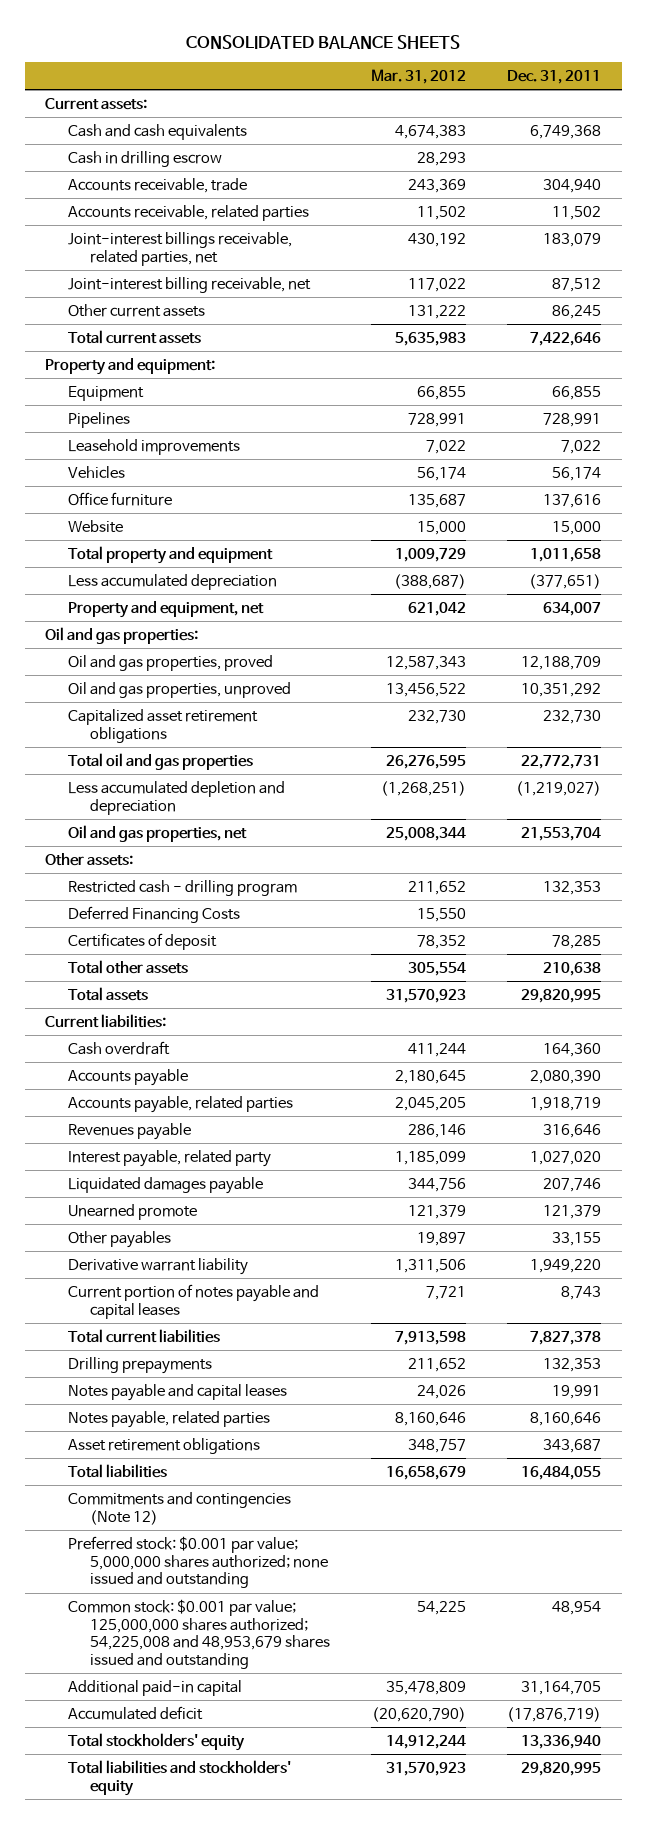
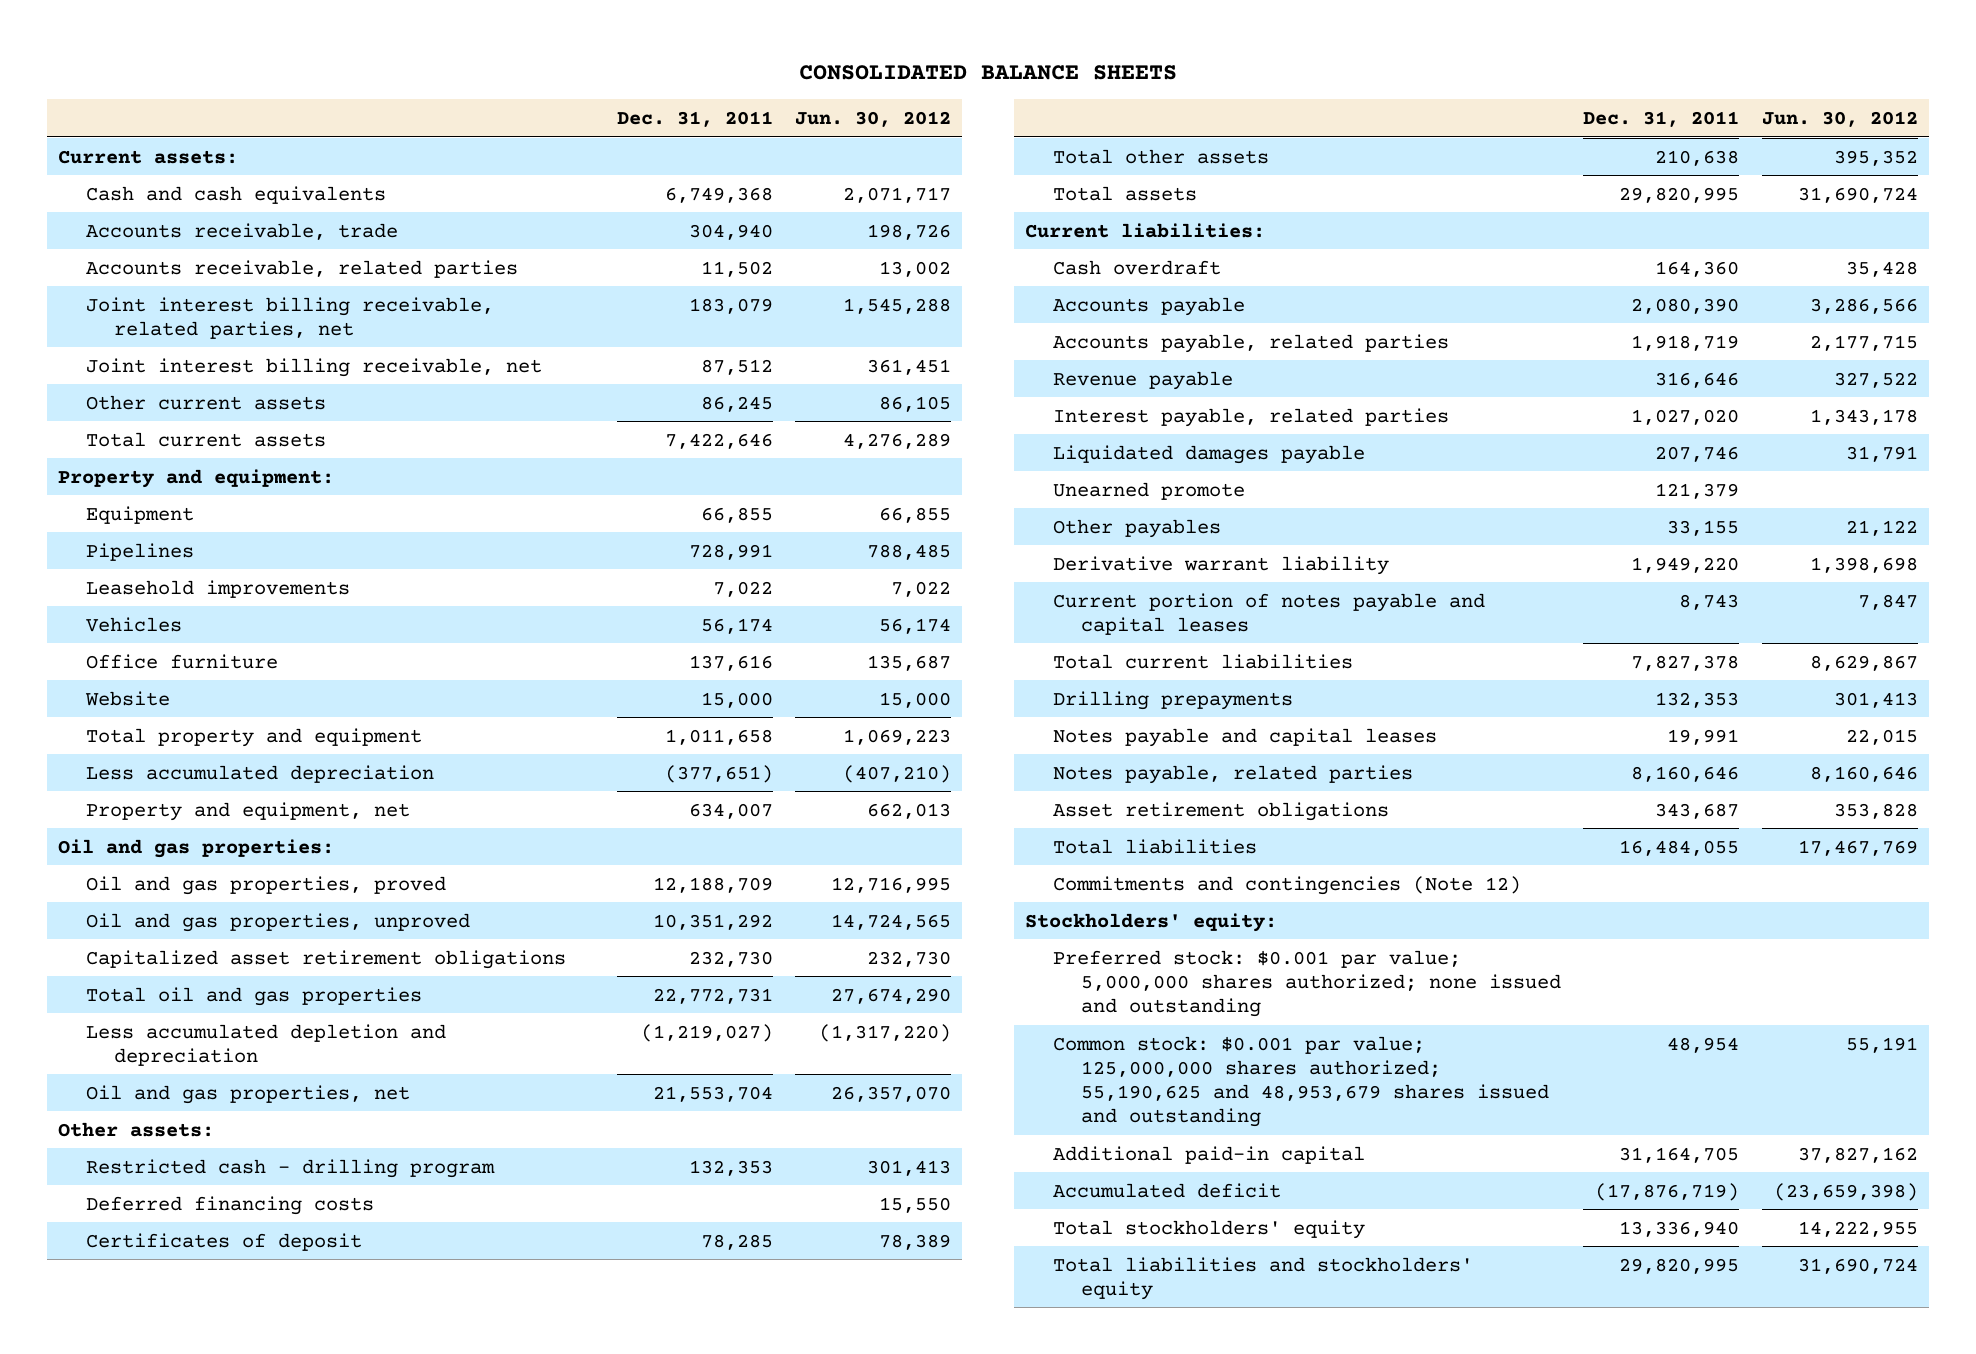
[371,69,467,85] Mar. 31, 2012 -> none
none -> [795,110,952,127] Jun. 30, 2012
[67,150,222,167] Cash in drilling escrow -> none
[67,231,292,266] Joint-interest billings receivable, related parties, net -> [86,296,495,339] Joint interest billing receivable, related parties, net
[67,276,311,293] Joint-interest billing receivable, net -> [86,357,543,377] Joint interest billing receivable, net
[67,905,240,923] Deferred Financing Costs -> [86,1195,375,1215] Deferred financing costs
[67,1122,191,1140] Revenues payable -> [1052,370,1233,390] Revenue payable
[67,1149,271,1167] Interest payable, related party -> [1052,407,1449,427] Interest payable, related parties
none -> [1025,912,1278,932] Stockholders' equity:
[67,1598,331,1670] Common stock: $0.001 par value; 125,000,000 shares authorized; 54,225,008 and 48,953,679 shares issued and outstanding -> [1052,1035,1549,1128] Common stock: $0.001 par value; 125,000,000 shares authorized; 55,190,625 and 48,953,679 shares issued and outstanding

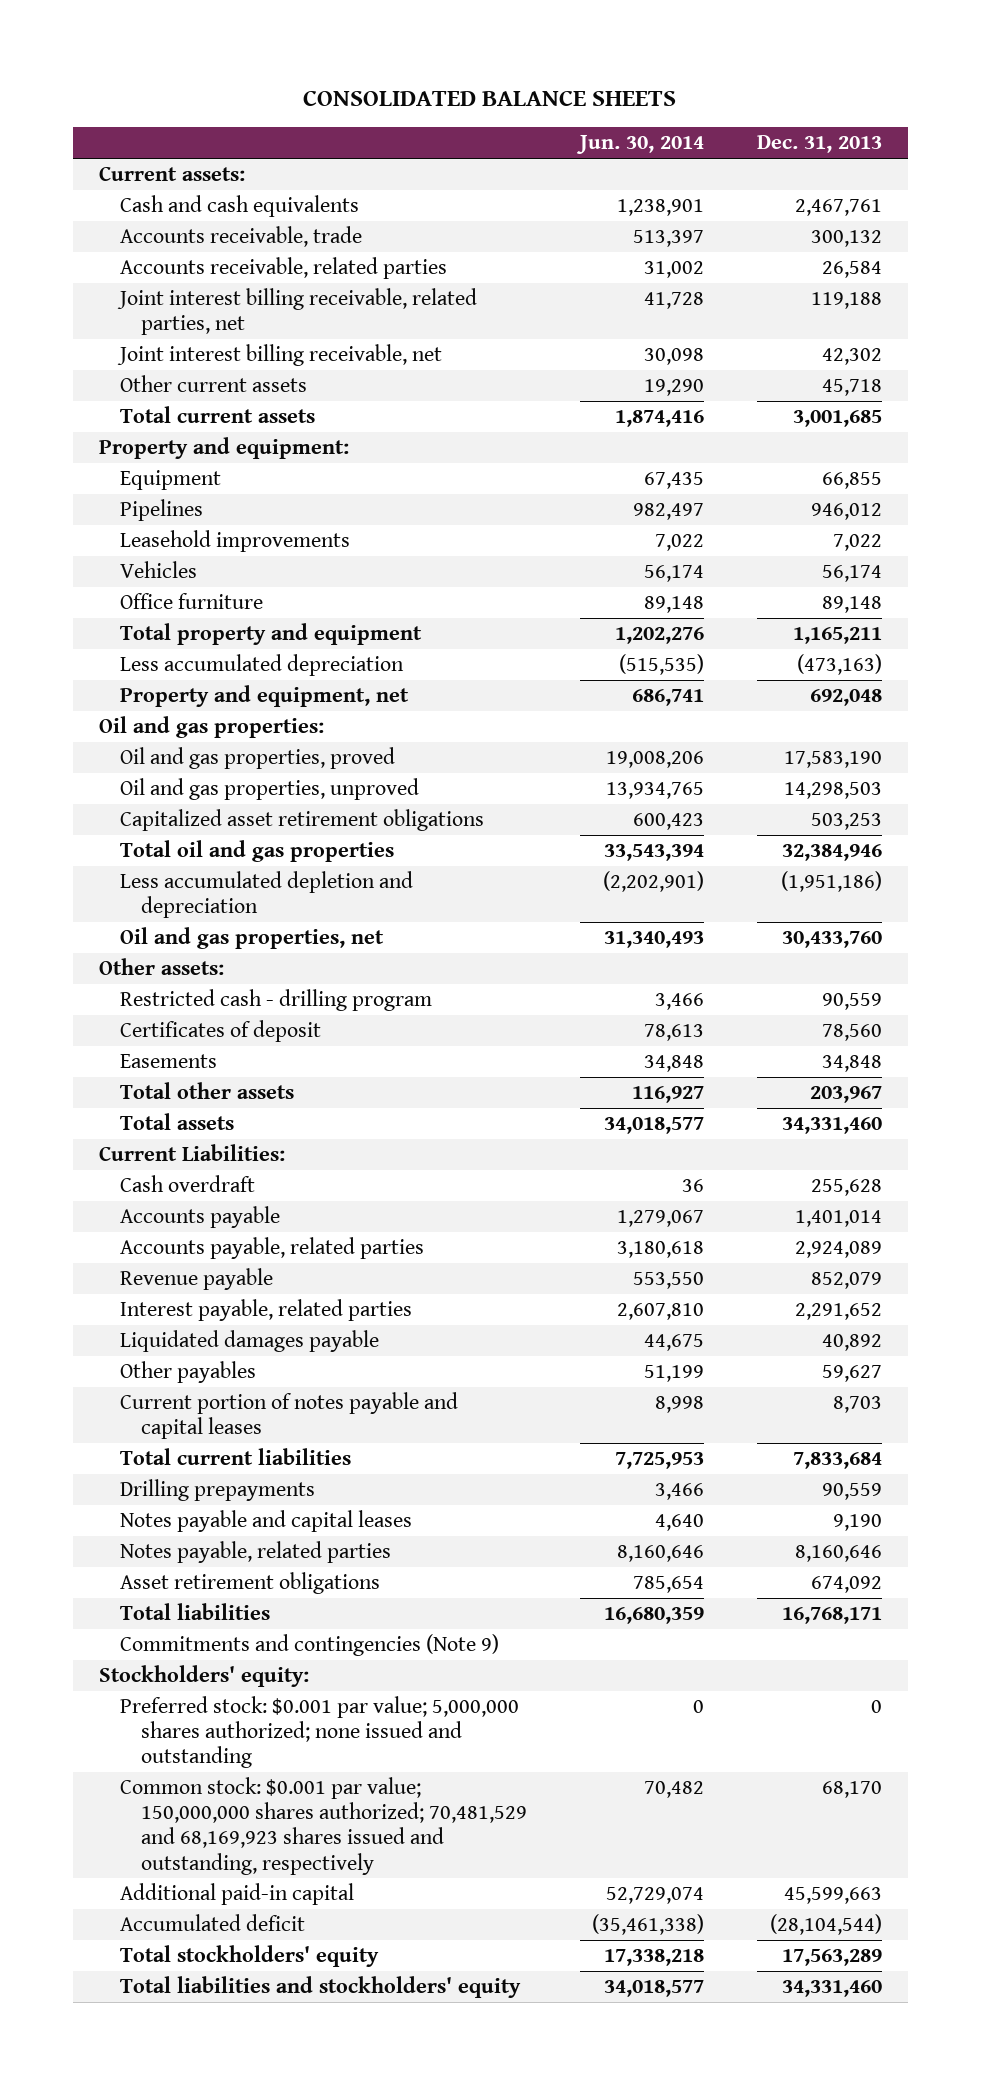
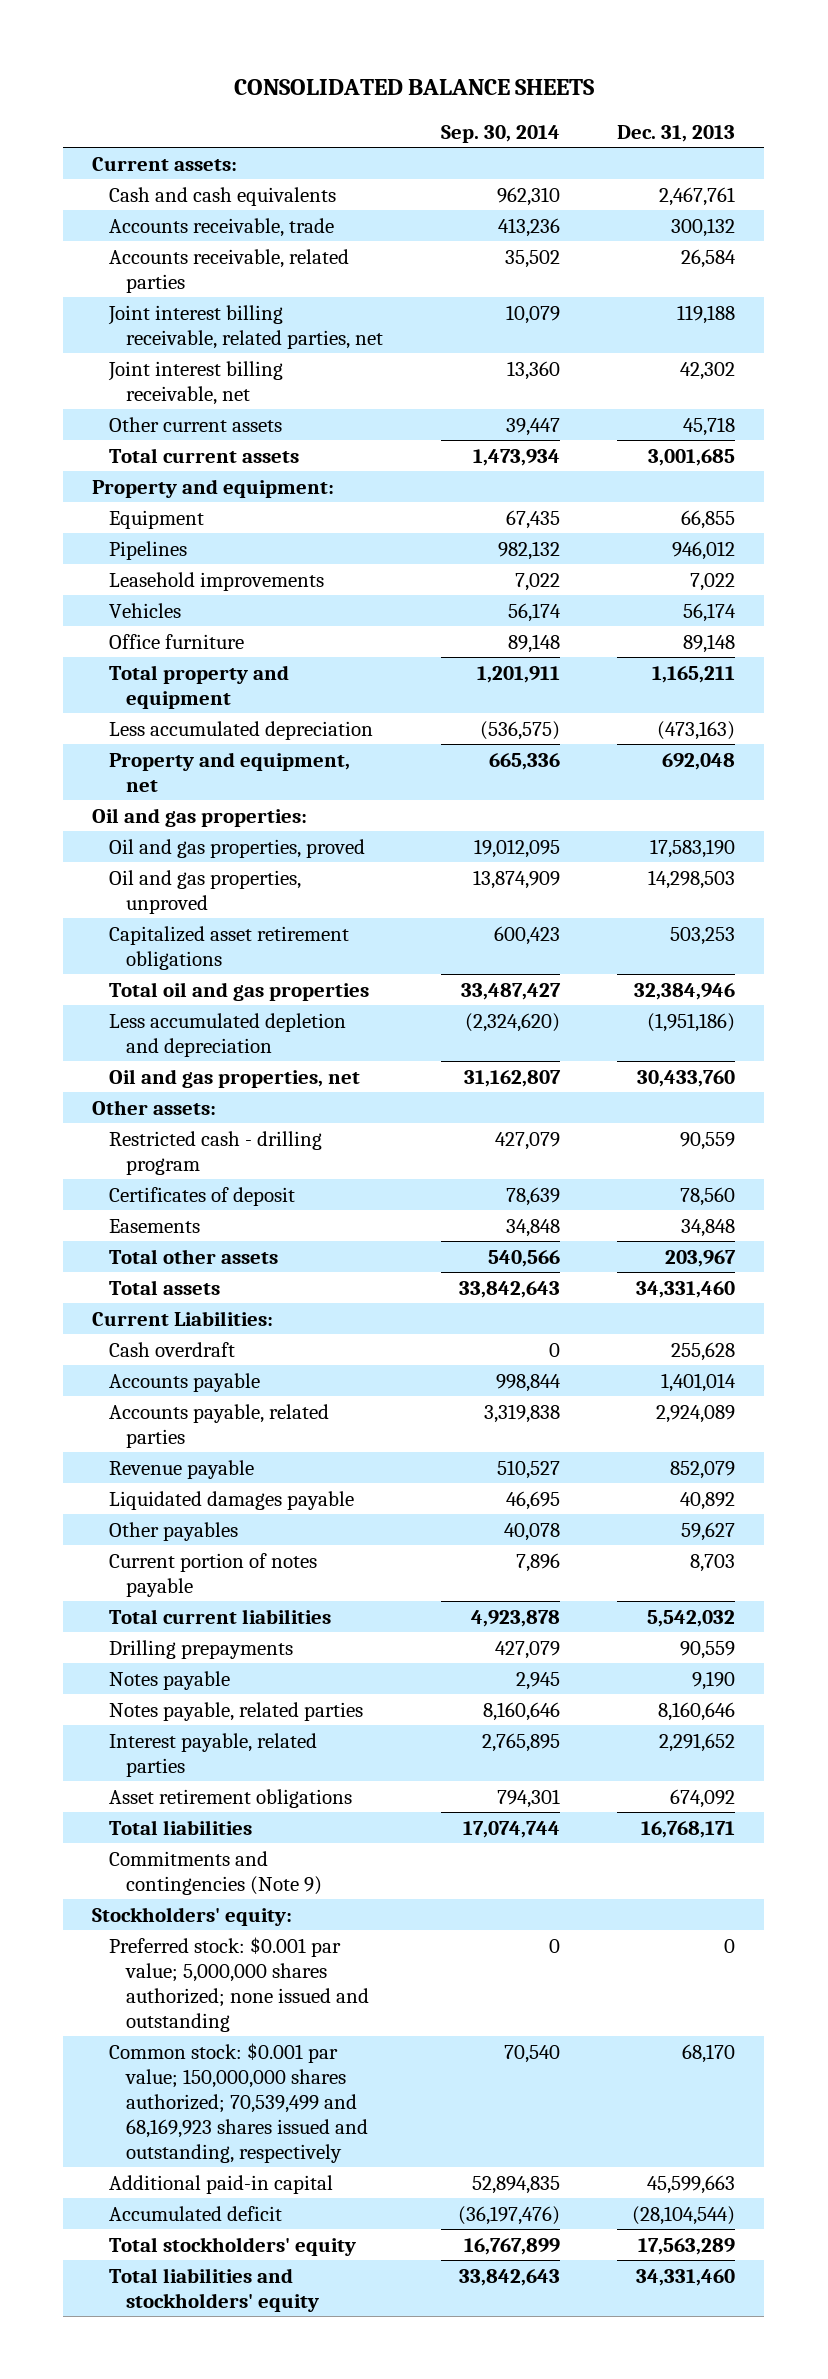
[575,135,704,155] Jun. 30, 2014 -> none
none -> [440,124,560,143] Sep. 30, 2014
[119,1392,458,1440] Current portion of notes payable and capital leases -> [108,1552,317,1597] Current portion of notes payable
[792,1452,882,1470] 7,833,684 -> [647,1609,736,1627] 5,542,032
[119,1510,412,1533] Notes payable and capital leases -> [108,1670,230,1690] Notes payable
[119,1299,412,1322] Interest payable, related parties -> [108,1732,317,1777] Interest payable, related parties
[119,1777,527,1875] Common stock: $0.001 par value; 150,000,000 shares authorized; 70,481,529 and 68,169,923 shares issued and outstanding, respectively -> [108,2042,368,2163] Common stock: $0.001 par value; 150,000,000 shares authorized; 70,539,499 and 68,169,923 shares issued and outstanding, respectively

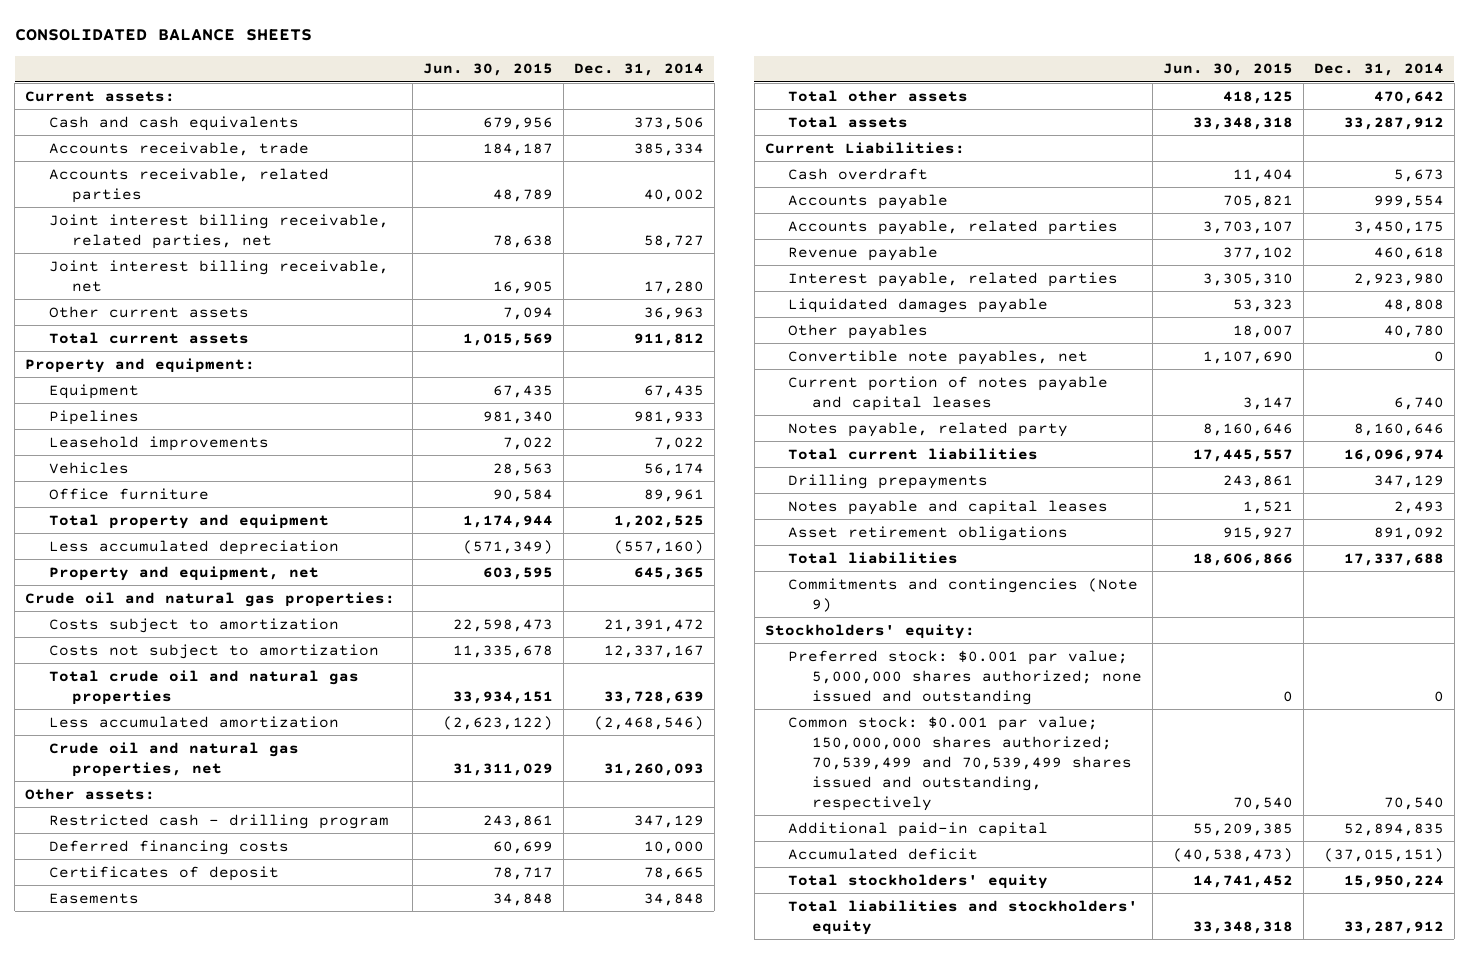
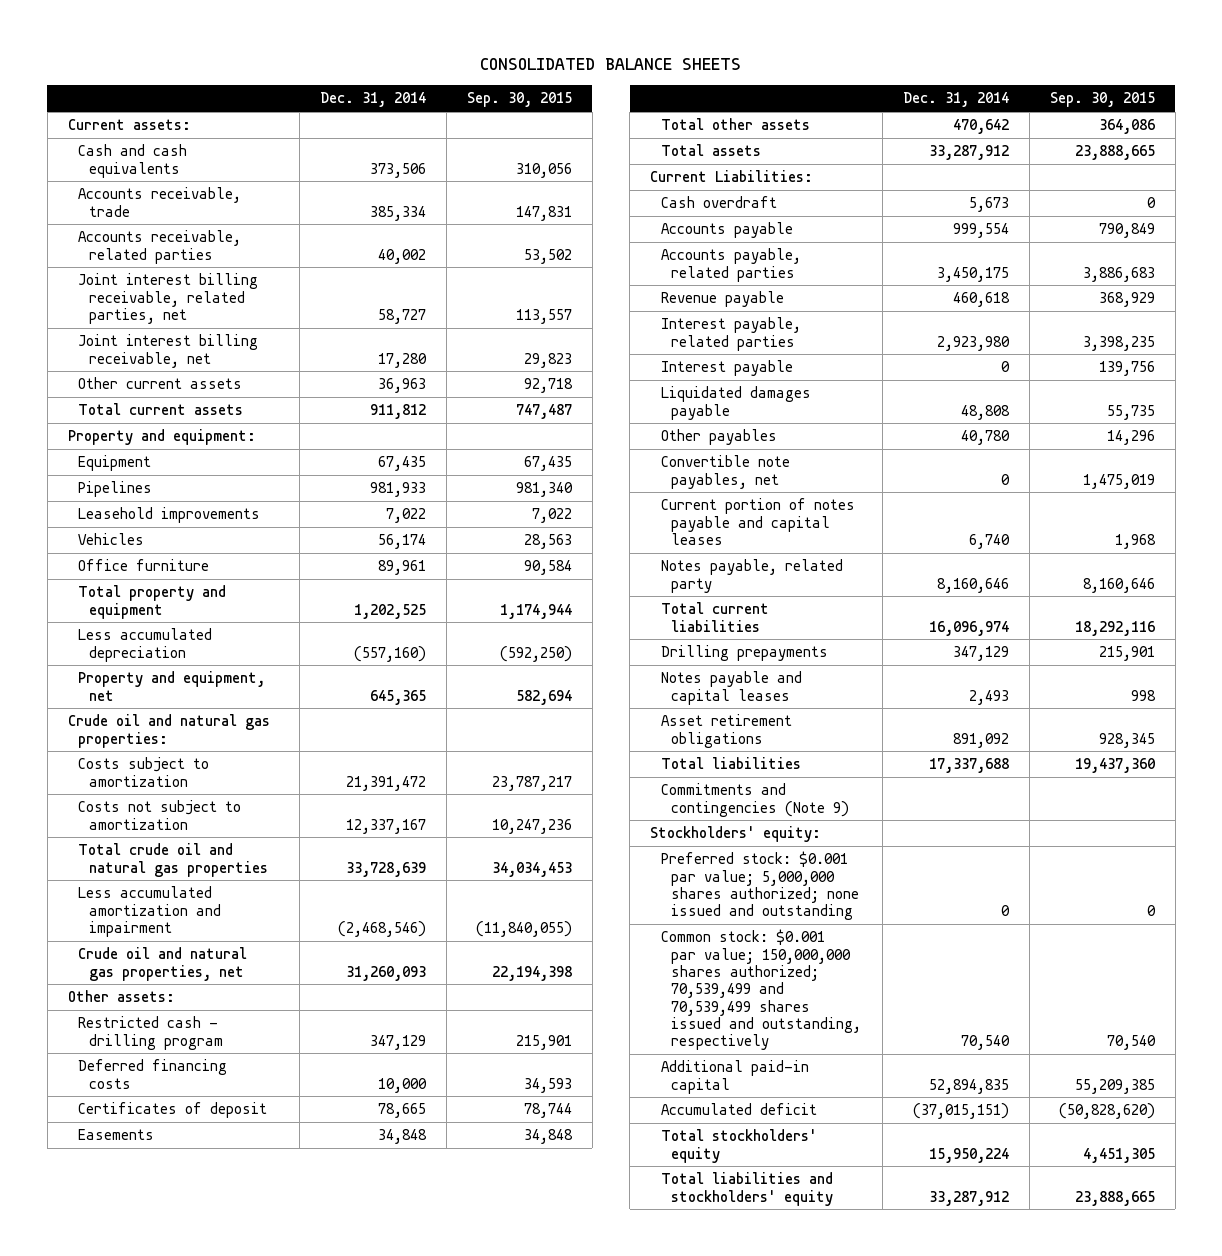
[422,63,553,77] Jun. 30, 2015 -> none
none -> [466,92,572,108] Sep. 30, 2015
[48,715,339,728] Less accumulated amortization -> [78,886,221,937] Less accumulated amortization and impairment
none -> [660,360,793,377] Interest payable

